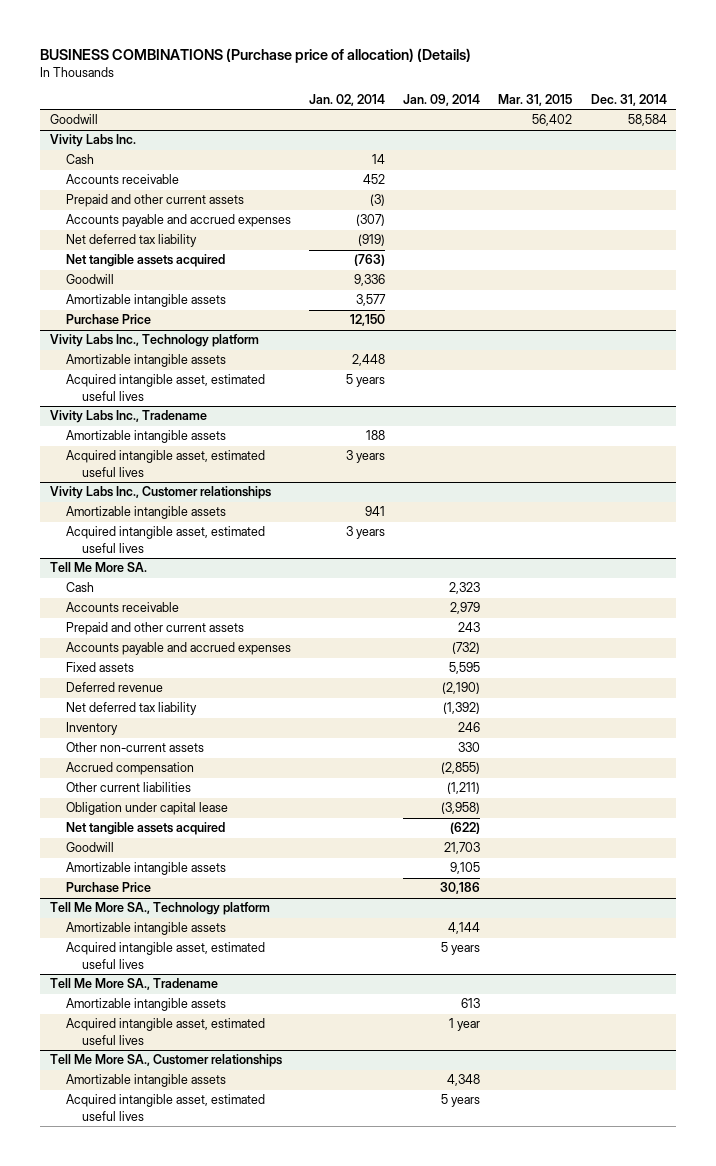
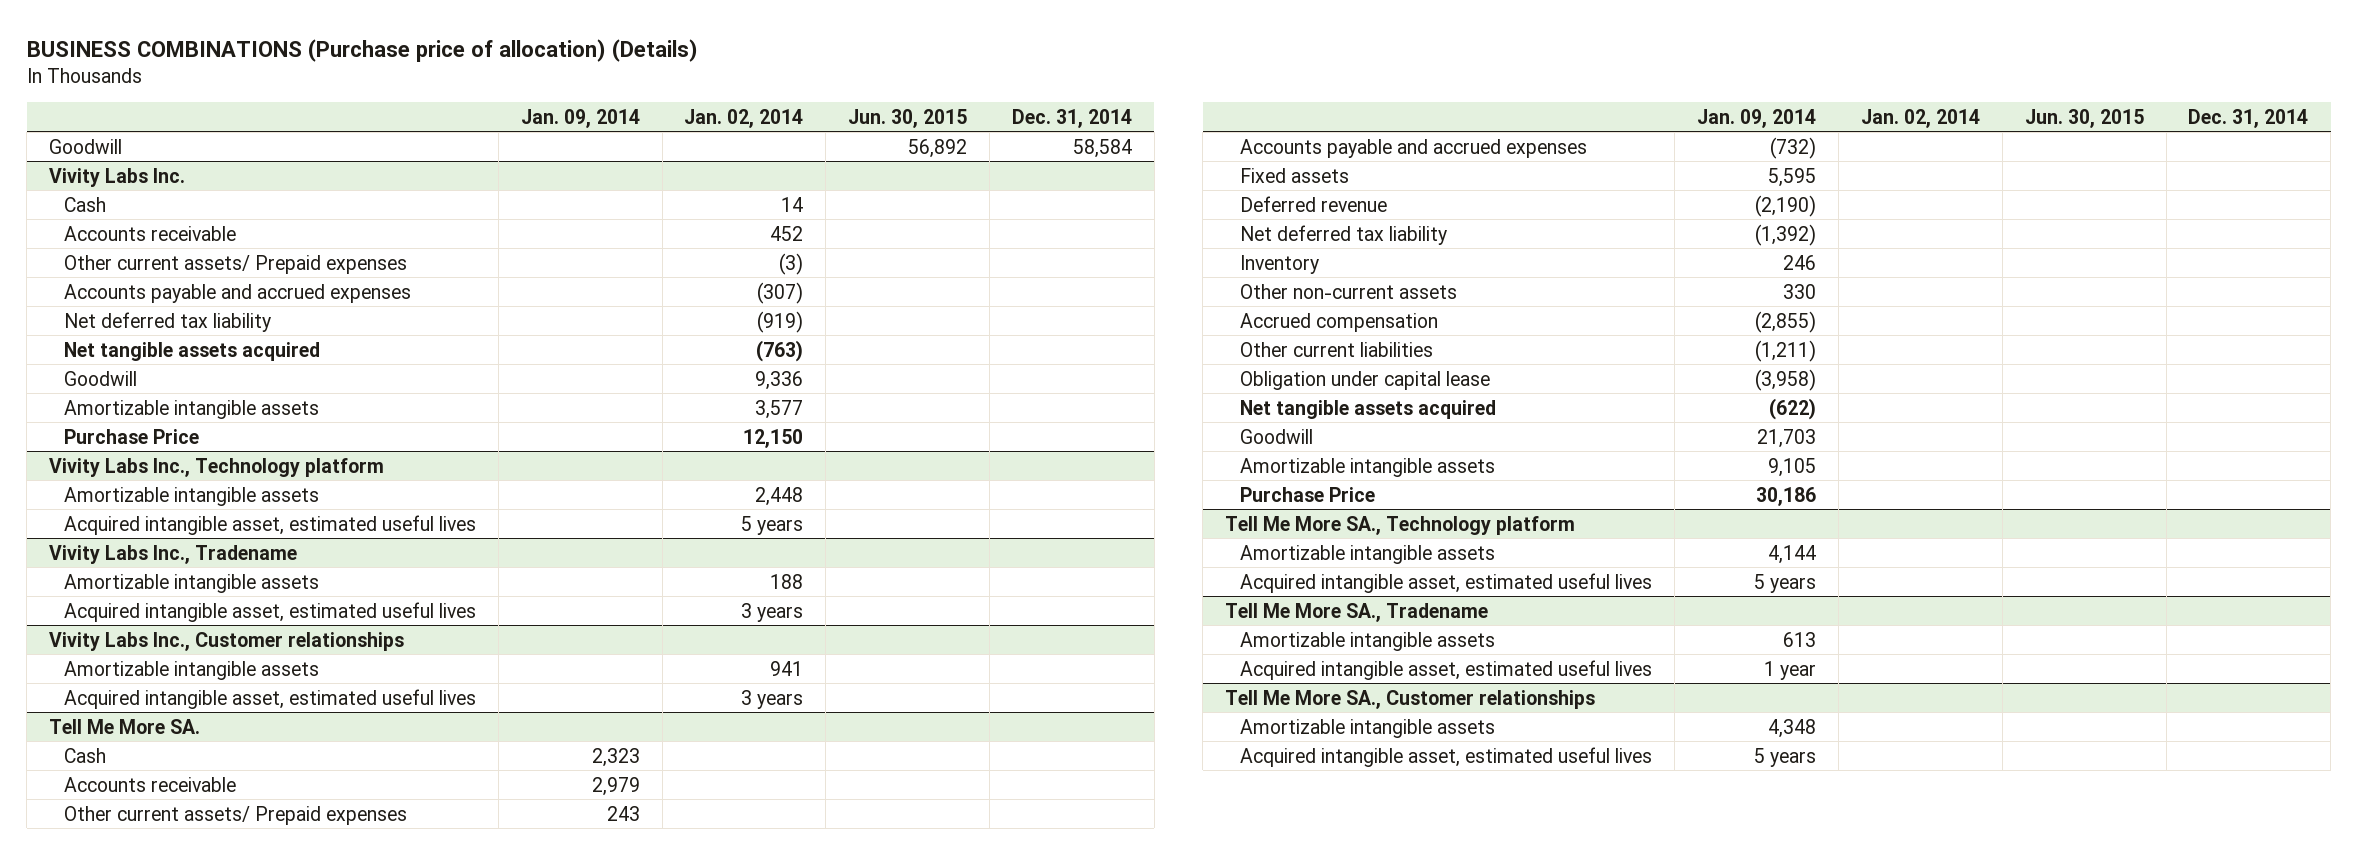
[498,93,573,106] Mar. 31, 2015 -> none
none -> [848,108,968,128] Jun. 30, 2015
[65,194,244,208] Prepaid and other current assets -> [63,254,407,274] Other current assets/ Prepaid expenses
[65,622,244,636] Prepaid and other current assets -> [63,805,407,825] Other current assets/ Prepaid expenses

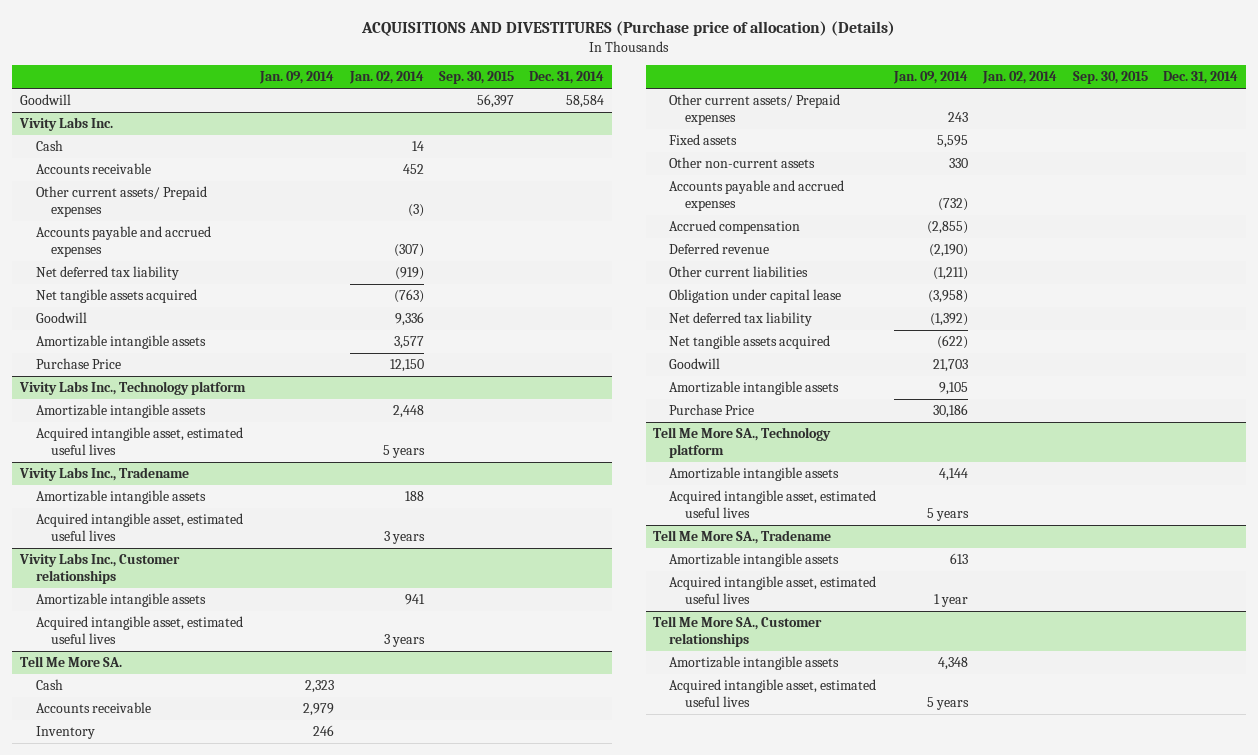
[26,38,698,62] BUSINESS COMBINATIONS (Purchase price of allocation) (Details) -> [360,21,895,37] ACQUISITIONS AND DIVESTITURES (Purchase price of allocation) (Details)
[848,108,968,128] Jun. 30, 2015 -> none
none -> [439,71,515,85] Sep. 30, 2015
[1240,254,1320,274] Inventory -> [35,726,95,740] Inventory
[1240,138,1588,158] Accounts payable and accrued expenses -> [669,180,845,212] Accounts payable and accrued expenses
[1240,195,1388,212] Deferred revenue -> [669,243,770,255] Deferred revenue
[1240,224,1448,245] Net deferred tax liability -> [669,312,813,327] Net deferred tax liability

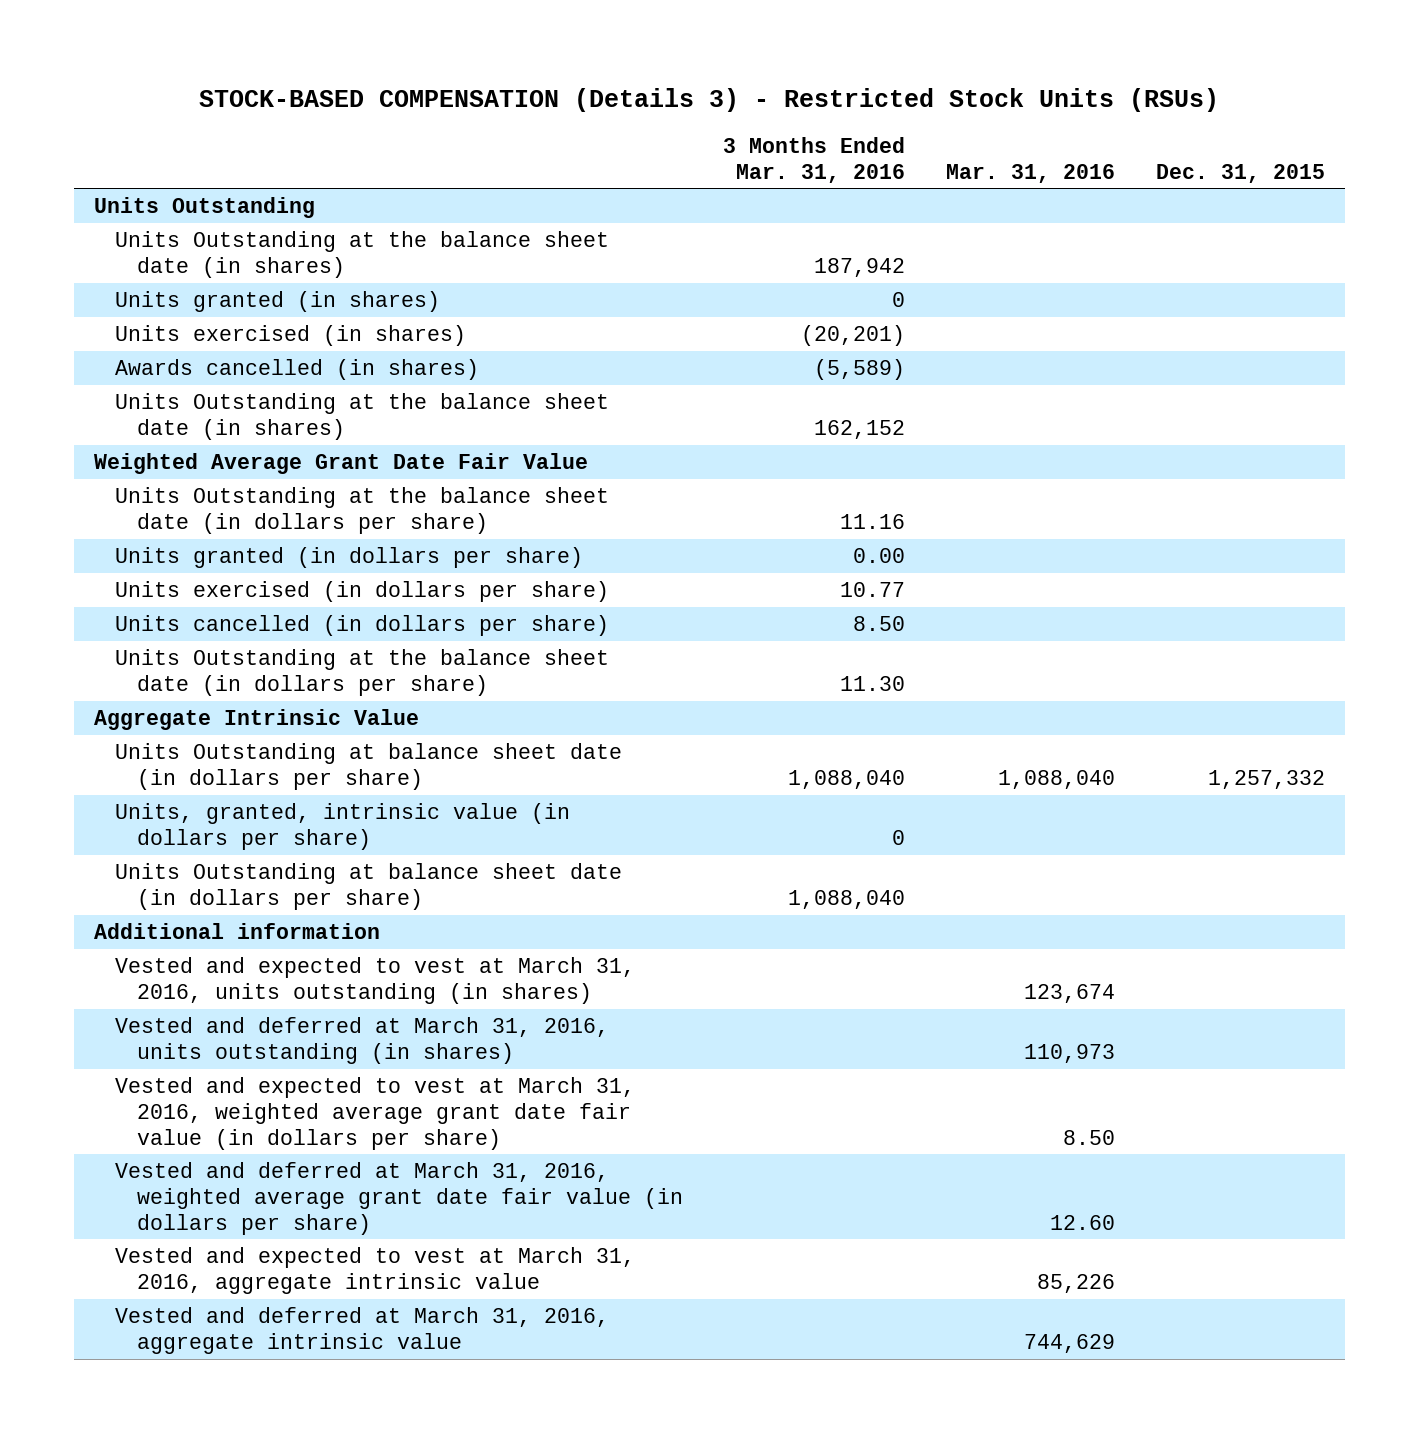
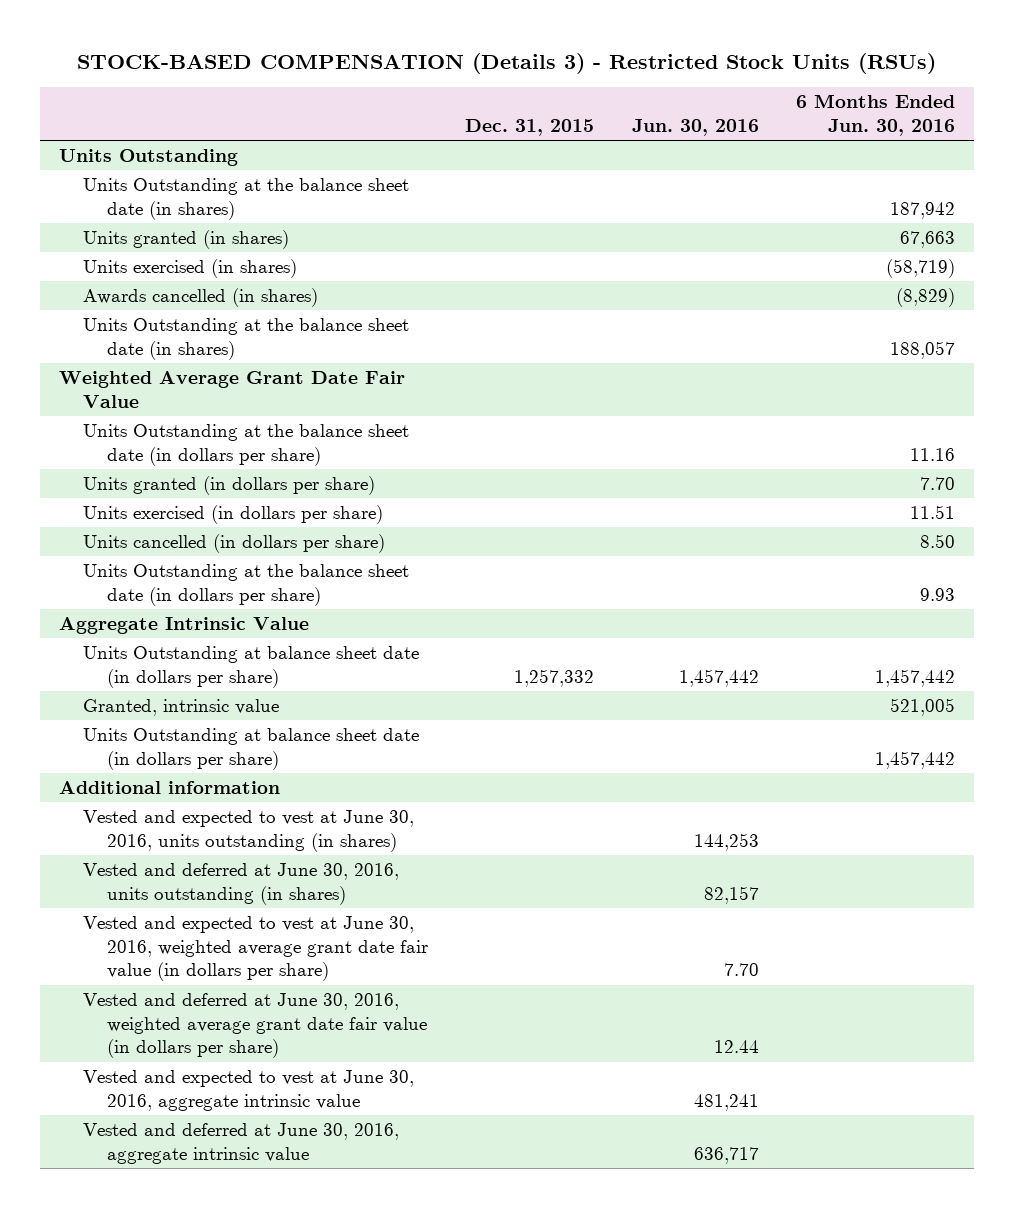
[723,136,906,183] 3 Months Ended Mar. 31, 2016 -> none
[946,163,1116,183] Mar. 31, 2016 -> none
none -> [631,118,759,136] Jun. 30, 2016
none -> [796,94,956,136] 6 Months Ended Jun. 30, 2016
[115,803,571,850] Units, granted, intrinsic value (in dollars per share) -> none
none -> [83,699,280,717] Granted, intrinsic value
[115,957,636,1004] Vested and expected to vest at March 31, 2016, units outstanding (in shares) -> [83,810,415,852] Vested and expected to vest at June 30, 2016, units outstanding (in shares)
[115,1017,610,1064] Vested and deferred at March 31, 2016, units outstanding (in shares) -> [83,863,400,905] Vested and deferred at June 30, 2016, units outstanding (in shares)
[115,1077,636,1150] Vested and expected to vest at March 31, 2016, weighted average grant date fair value (in dollars per share) -> [83,916,429,982] Vested and expected to vest at June 30, 2016, weighted average grant date fair value (in dollars per share)
[115,1162,683,1235] Vested and deferred at March 31, 2016, weighted average grant date fair value (in dollars per share) -> [83,993,428,1059] Vested and deferred at June 30, 2016, weighted average grant date fair value (in dollars per share)
[115,1247,636,1294] Vested and expected to vest at March 31, 2016, aggregate intrinsic value -> [83,1070,415,1111] Vested and expected to vest at June 30, 2016, aggregate intrinsic value
[115,1307,610,1354] Vested and deferred at March 31, 2016, aggregate intrinsic value -> [83,1123,400,1164] Vested and deferred at June 30, 2016, aggregate intrinsic value

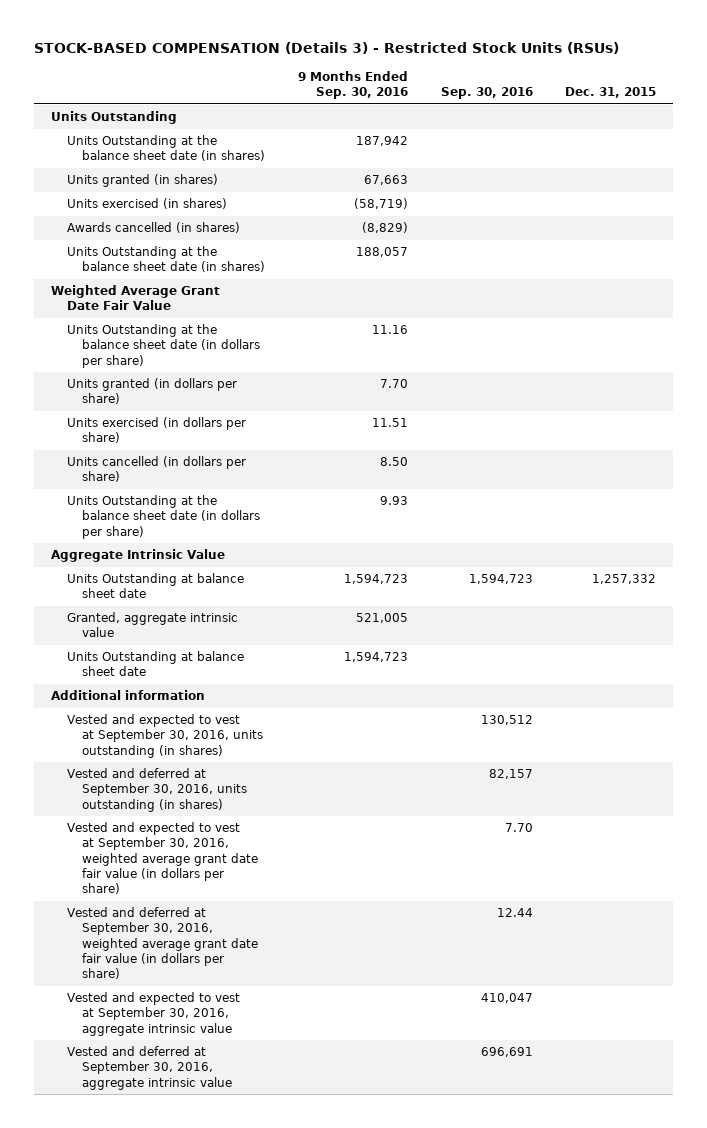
[631,118,759,136] Jun. 30, 2016 -> none
[796,94,956,136] 6 Months Ended Jun. 30, 2016 -> none
none -> [298,71,409,100] 9 Months Ended Sep. 30, 2016
none -> [440,87,533,100] Sep. 30, 2016
[83,646,420,688] Units Outstanding at balance sheet date (in dollars per share) -> [66,573,244,599] Units Outstanding at balance sheet date
[83,699,280,717] Granted, intrinsic value -> [66,612,238,638] Granted, aggregate intrinsic value
[83,728,420,770] Units Outstanding at balance sheet date (in dollars per share) -> [66,651,244,677] Units Outstanding at balance sheet date
[83,810,415,852] Vested and expected to vest at June 30, 2016, units outstanding (in shares) -> [66,714,264,758] Vested and expected to vest at September 30, 2016, units outstanding (in shares)
[83,863,400,905] Vested and deferred at June 30, 2016, units outstanding (in shares) -> [66,768,248,812] Vested and deferred at September 30, 2016, units outstanding (in shares)
[83,916,429,982] Vested and expected to vest at June 30, 2016, weighted average grant date fair value (in dollars per share) -> [66,822,259,895] Vested and expected to vest at September 30, 2016, weighted average grant date fair value (in dollars per share)
[83,993,428,1059] Vested and deferred at June 30, 2016, weighted average grant date fair value (in dollars per share) -> [66,907,259,980] Vested and deferred at September 30, 2016, weighted average grant date fair value (in dollars per share)
[83,1070,415,1111] Vested and expected to vest at June 30, 2016, aggregate intrinsic value -> [66,992,240,1036] Vested and expected to vest at September 30, 2016, aggregate intrinsic value
[83,1123,400,1164] Vested and deferred at June 30, 2016, aggregate intrinsic value -> [66,1046,233,1090] Vested and deferred at September 30, 2016, aggregate intrinsic value

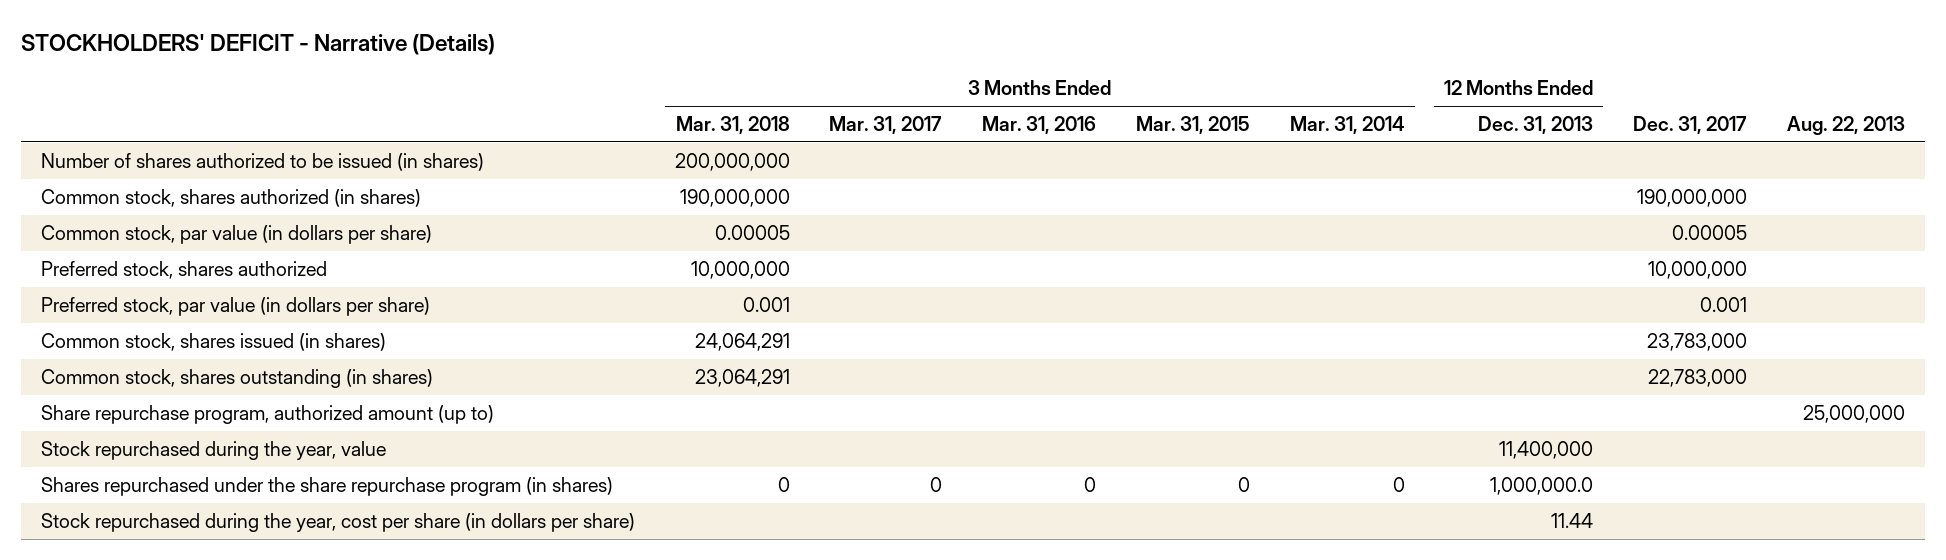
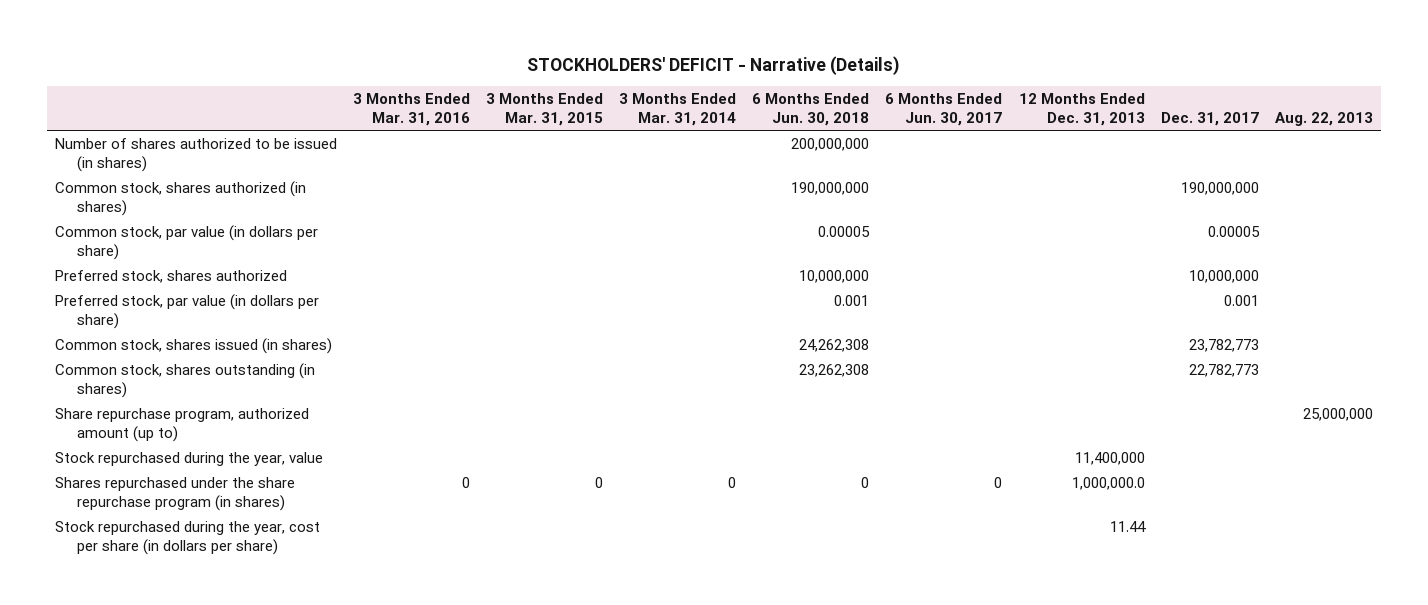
[675,115,790,134] Mar. 31, 2018 -> none
[829,115,943,134] Mar. 31, 2017 -> none
none -> [752,93,870,127] 6 Months Ended Jun. 30, 2018
none -> [885,93,1003,127] 6 Months Ended Jun. 30, 2017
[1647,332,1748,351] 23,783,000 -> [1188,339,1259,353] 23,782,773
[1648,368,1748,387] 22,783,000 -> [1188,364,1259,378] 22,782,773

